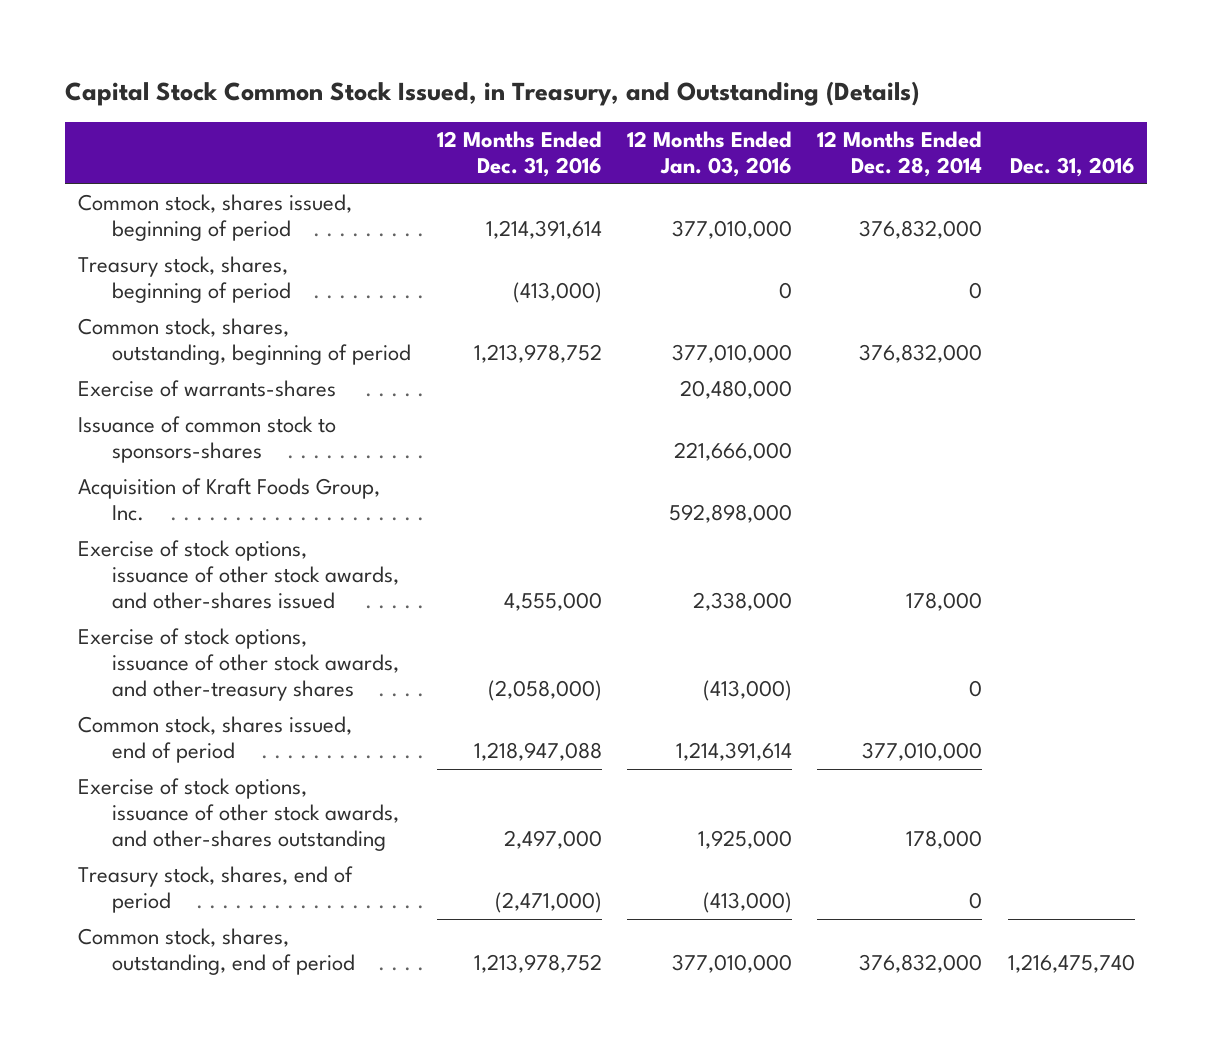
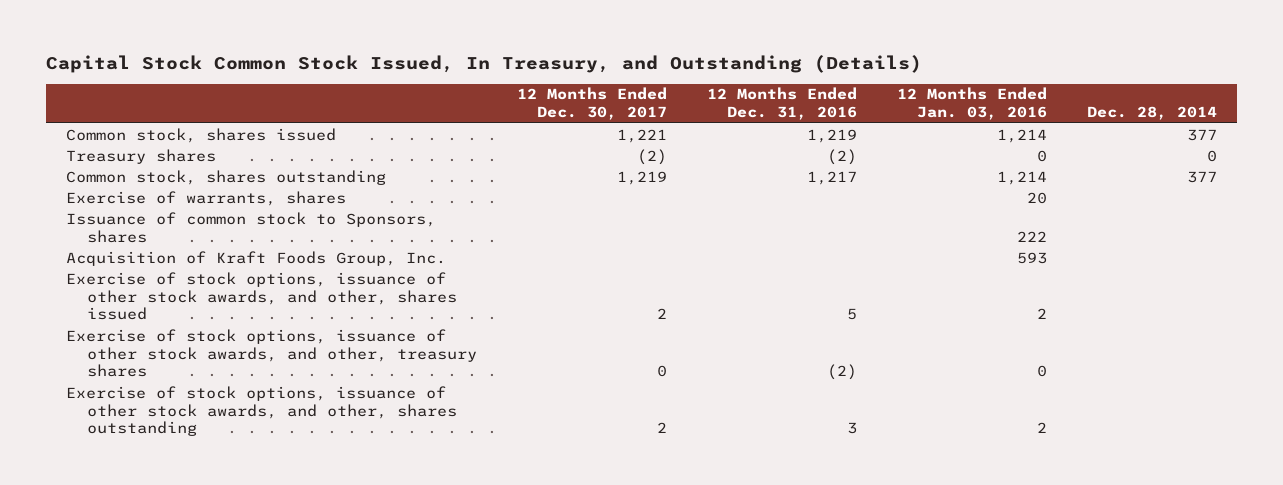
[64,80,919,106] Capital Stock Common Stock Issued, in Treasury, and Outstanding (Details) -> [46,54,923,73] Capital Stock Common Stock Issued, In Treasury, and Outstanding (Details)
[817,131,983,178] 12 Months Ended Dec. 28, 2014 -> none
[1009,157,1135,178] Dec. 31, 2016 -> none
none -> [516,87,667,121] 12 Months Ended Dec. 30, 2017
none -> [1086,106,1217,121] Dec. 28, 2014
[77,716,352,764] Common stock, shares issued, end of period -> none
[77,866,353,914] Treasury stock, shares, end of period -> none
[77,928,356,976] Common stock, shares, outstanding, end of period -> none
[77,194,352,242] Common stock, shares issued, beginning of period -> [66,127,337,143] Common stock, shares issued
[485,220,602,240] 1,214,391,614 -> [806,128,857,143] 1,219
[671,220,792,240] 377,010,000 -> [996,128,1047,143] 1,214
[77,256,292,304] Treasury stock, shares, beginning of period -> [66,148,217,164] Treasury shares
[512,282,602,304] (413,000) -> [826,148,857,165] (2)
[77,318,412,366] Common stock, shares, outstanding, beginning of period -> [66,169,387,185] Common stock, shares outstanding
[473,344,602,364] 1,213,978,752 -> [806,170,857,185] 1,217
[671,344,792,364] 377,010,000 -> [996,170,1047,185] 1,214
[77,380,336,398] Exercise of warrants-shares -> [66,190,347,206] Exercise of warrants, shares
[679,380,792,400] 20,480,000 -> [1026,191,1047,204] 20
[77,416,336,464] Issuance of common stock to sponsors-shares -> [66,211,437,243] Issuance of common stock to Sponsors, shares
[673,442,792,462] 221,666,000 -> [1016,230,1047,242] 222
[668,504,792,524] 592,898,000 -> [1016,251,1047,264] 593
[77,540,400,610] Exercise of stock options, issuance of other stock awards, and other-shares issued -> [66,271,457,321] Exercise of stock options, issuance of other stock awards, and other, shares issued
[503,592,602,612] 4,555,000 -> [846,308,857,321] 5
[692,592,792,612] 2,338,000 -> [1036,308,1047,320] 2
[77,628,400,702] Exercise of stock options, issuance of other stock awards, and other-treasury shares -> [66,328,477,378] Exercise of stock options, issuance of other stock awards, and other, treasury shares
[487,680,602,702] (2,058,000) -> [826,364,857,381] (2)
[702,680,792,702] (413,000) -> [1036,365,1047,378] 0
[77,778,400,852] Exercise of stock options, issuance of other stock awards, and other-shares outstanding -> [66,385,457,437] Exercise of stock options, issuance of other stock awards, and other, shares outstanding
[503,830,602,850] 2,497,000 -> [846,422,857,435] 3
[697,830,792,850] 1,925,000 -> [1036,422,1047,434] 2

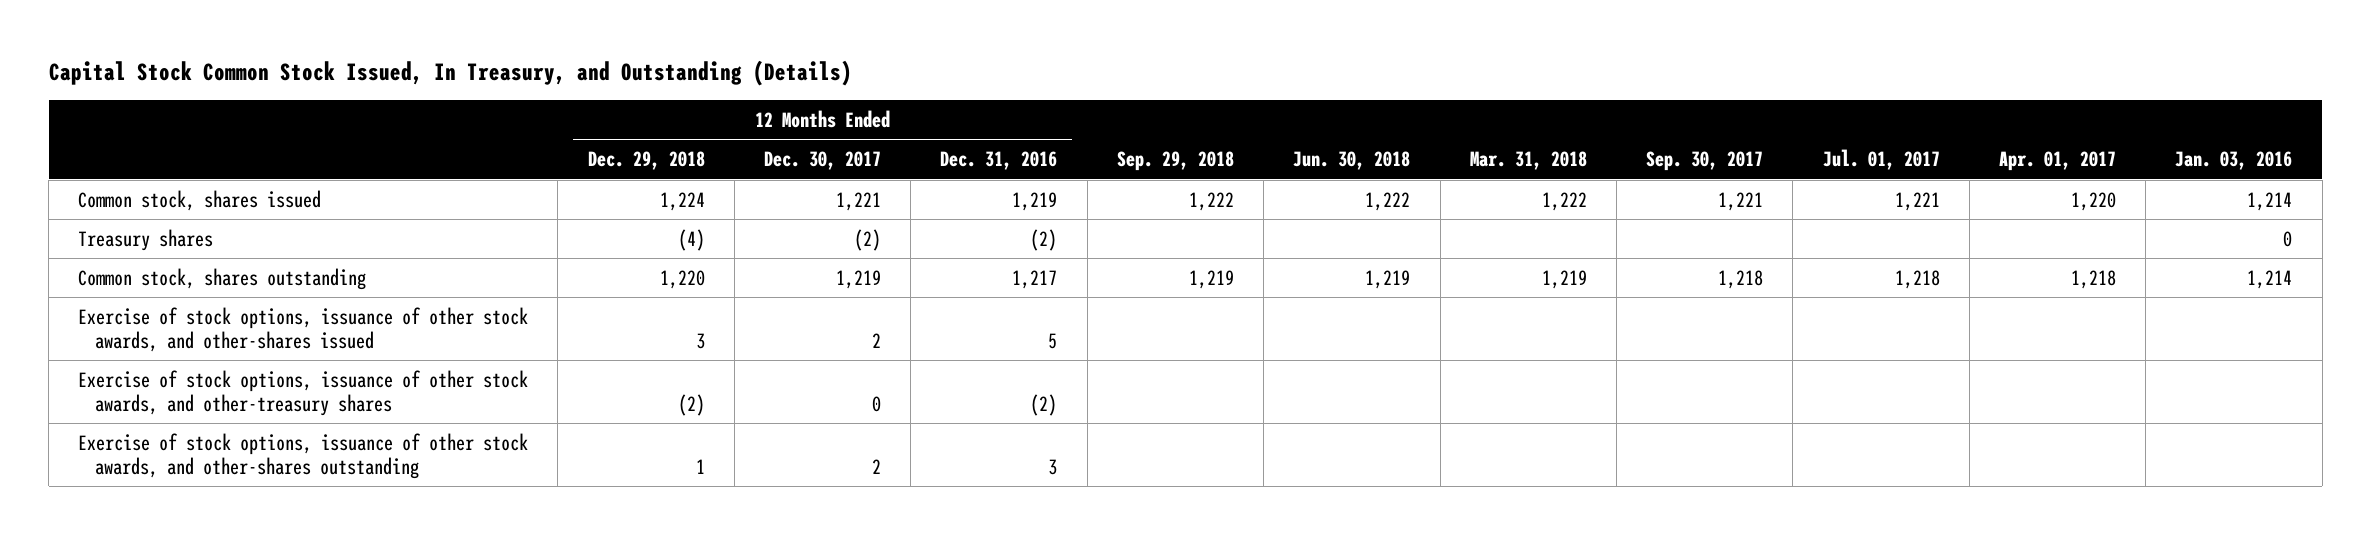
[896,87,1047,121] 12 Months Ended Jan. 03, 2016 -> none
[1086,106,1217,121] Dec. 28, 2014 -> none
none -> [587,151,705,171] Dec. 29, 2018
none -> [1116,151,1234,172] Sep. 29, 2018
none -> [1293,151,1411,171] Jun. 30, 2018
none -> [1469,151,1587,171] Mar. 31, 2018
none -> [1646,151,1764,172] Sep. 30, 2017
none -> [1822,149,1940,171] Jul. 01, 2017
none -> [1998,151,2116,172] Apr. 01, 2017
none -> [2175,151,2293,171] Jan. 03, 2016
[66,190,347,206] Exercise of warrants, shares -> none
[66,211,437,243] Issuance of common stock to Sponsors, shares -> none
[66,250,447,266] Acquisition of Kraft Foods Group, Inc. -> none
[66,271,457,321] Exercise of stock options, issuance of other stock awards, and other, shares issued -> [78,306,529,352] Exercise of stock options, issuance of other stock awards, and other-shares issued
[66,328,477,378] Exercise of stock options, issuance of other stock awards, and other, treasury shares -> [78,369,529,416] Exercise of stock options, issuance of other stock awards, and other-treasury shares
[66,385,457,437] Exercise of stock options, issuance of other stock awards, and other, shares outstanding -> [78,432,529,479] Exercise of stock options, issuance of other stock awards, and other-shares outstanding

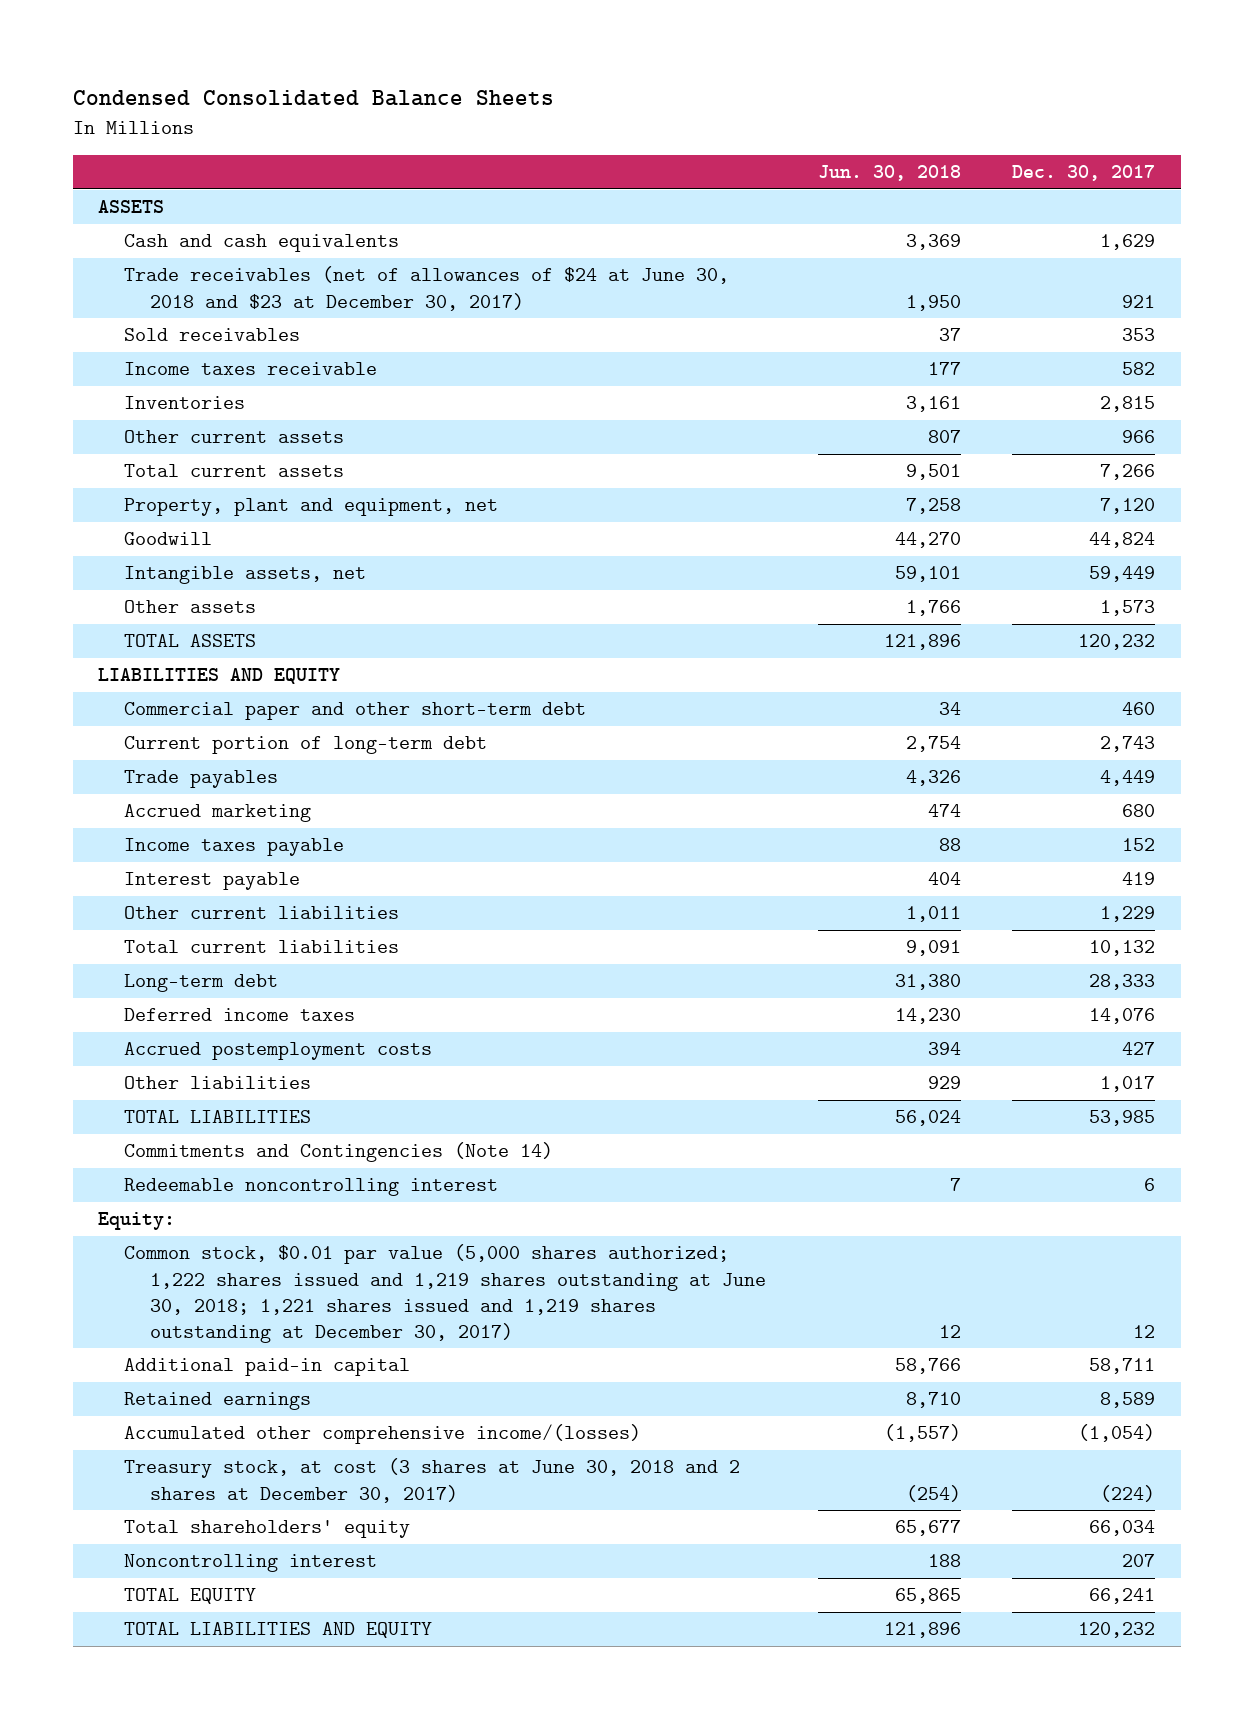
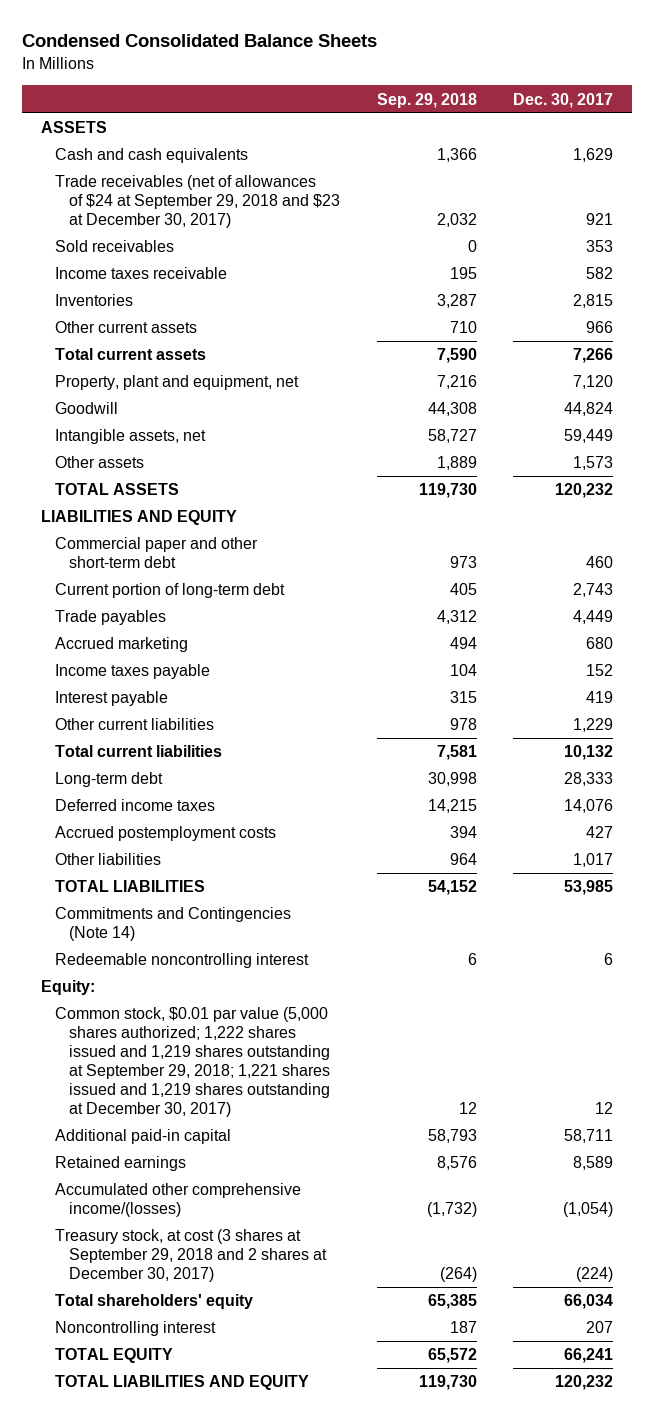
[817,165,961,182] Jun. 30, 2018 -> none
none -> [376,92,477,108] Sep. 29, 2018
[124,266,730,311] Trade receivables (net of allowances of $24 at June 30, 2018 and $23 at December 30, 2017) -> [54,175,340,229] Trade receivables (net of allowances of $24 at September 29, 2018 and $23 at December 30, 2017)
[124,1244,767,1343] Common stock, $0.01 par value (5,000 shares authorized; 1,222 shares issued and 1,219 shares outstanding at June 30, 2018; 1,221 shares issued and 1,219 shares outstanding at December 30, 2017) -> [54,1007,330,1118] Common stock, $0.01 par value (5,000 shares authorized; 1,222 shares issued and 1,219 shares outstanding at September 29, 2018; 1,221 shares issued and 1,219 shares outstanding at December 30, 2017)
[124,1458,741,1503] Treasury stock, at cost (3 shares at June 30, 2018 and 2 shares at December 30, 2017) -> [54,1229,327,1283] Treasury stock, at cost (3 shares at September 29, 2018 and 2 shares at December 30, 2017)

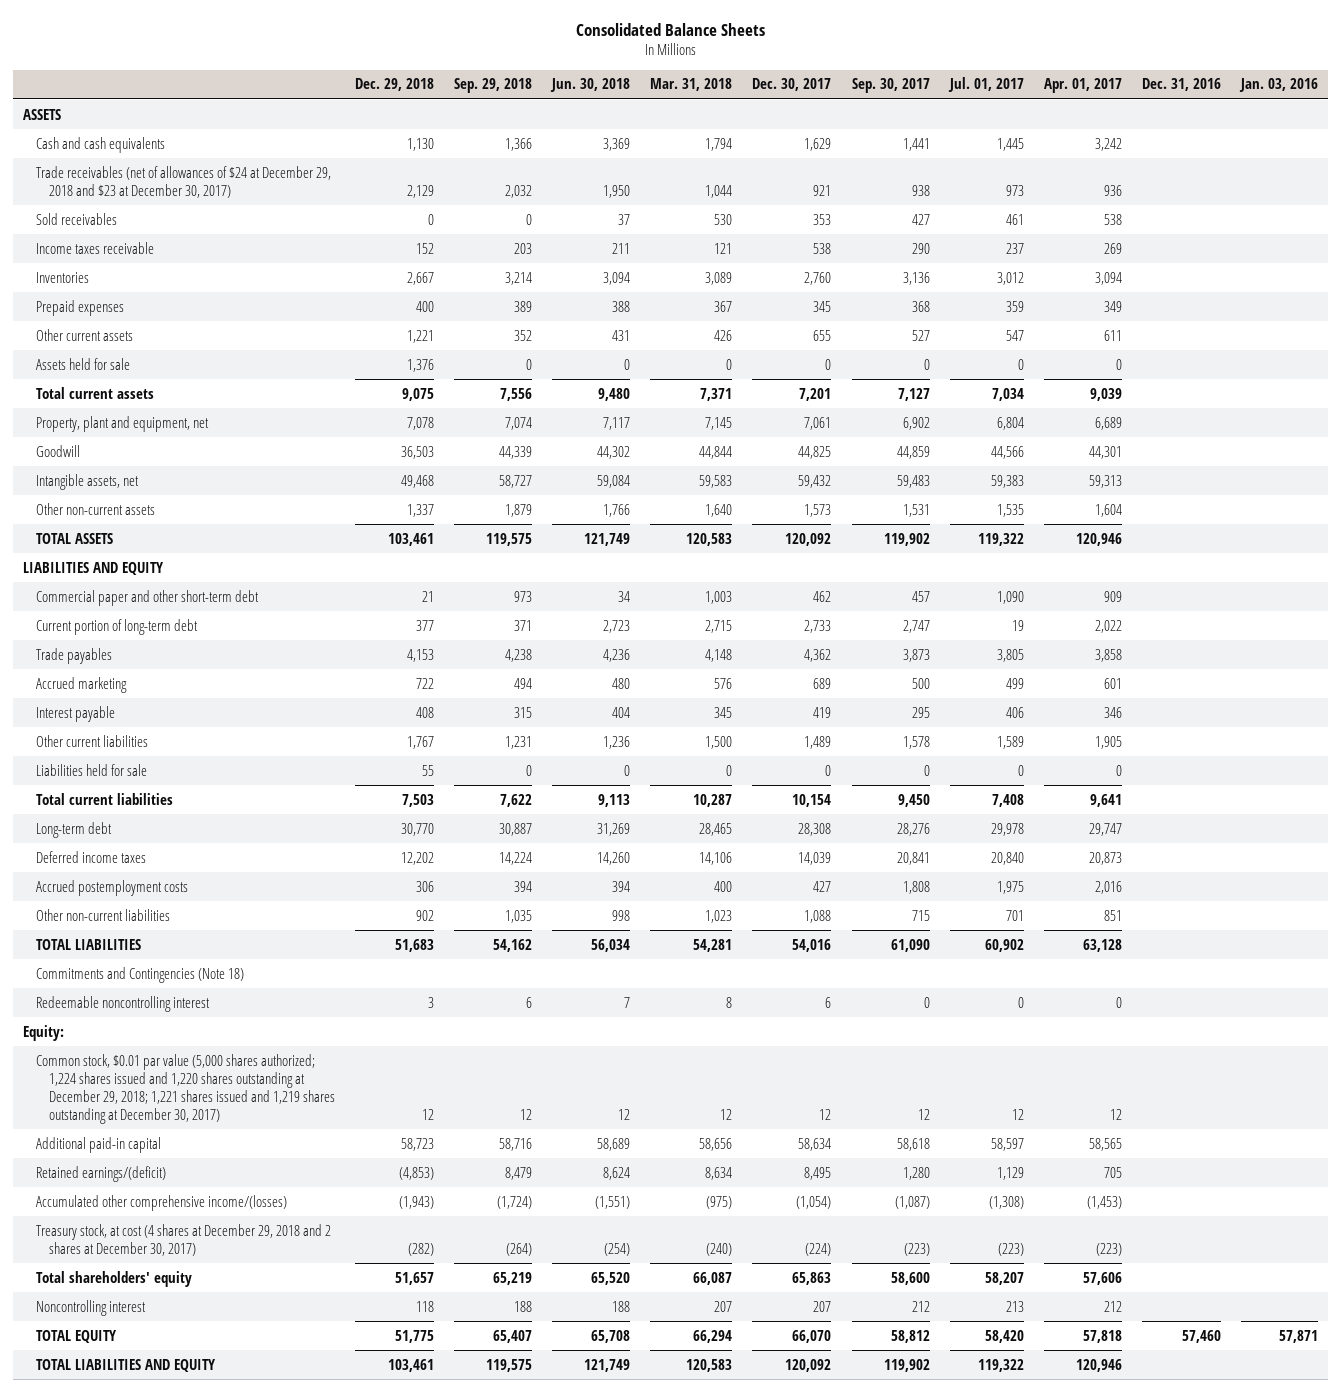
[22,34,378,48] Condensed Consolidated Balance Sheets -> [575,22,765,36] Consolidated Balance Sheets
none -> [355,78,435,92] Dec. 29, 2018
none -> [550,78,631,93] Jun. 30, 2018
none -> [650,78,733,92] Mar. 31, 2018
none -> [851,78,930,94] Sep. 30, 2017
none -> [947,77,1024,93] Jul. 01, 2017
none -> [1043,78,1122,94] Apr. 01, 2017
none -> [1141,78,1221,92] Dec. 31, 2016
none -> [1238,78,1318,93] Jan. 03, 2016
[54,175,340,229] Trade receivables (net of allowances of $24 at September 29, 2018 and $23 at December 30, 2017) -> [36,165,332,198] Trade receivables (net of allowances of $24 at December 29, 2018 and $23 at December 30, 2017)
[449,267,477,280] 195 -> [514,242,533,254] 203
[586,267,614,280] 582 -> [813,242,832,254] 538
[436,294,477,309] 3,287 -> [505,271,533,285] 3,214
[573,294,614,309] 2,815 -> [804,271,832,285] 2,760
none -> [36,299,125,316] Prepaid expenses
[449,321,477,334] 710 -> [514,329,533,341] 352
[586,321,614,334] 966 -> [813,329,832,341] 655
none -> [36,357,131,370] Assets held for sale
[436,348,477,364] 7,590 -> [500,387,533,401] 7,556
[573,348,614,364] 7,266 -> [799,387,832,401] 7,201
[436,375,477,390] 7,216 -> [505,416,533,430] 7,074
[573,375,614,390] 7,120 -> [804,416,832,430] 7,061
[427,402,477,417] 44,308 -> [499,445,533,459] 44,339
[564,402,614,417] 44,824 -> [798,445,832,459] 44,825
[564,429,614,444] 59,449 -> [798,474,832,488] 59,432
[54,456,144,469] Other assets -> [36,502,156,515] Other non-current assets
[436,456,477,471] 1,889 -> [505,503,533,517] 1,879
[418,483,477,499] 119,730 -> [486,532,533,546] 119,575
[555,483,614,499] 120,232 -> [785,532,832,546] 120,092
[54,664,210,680] Income taxes payable -> none
[586,556,614,569] 460 -> [813,590,832,602] 462
[449,583,477,596] 405 -> [514,619,533,631] 371
[573,583,614,598] 2,743 -> [804,619,832,633] 2,733
[436,610,477,625] 4,312 -> [505,648,533,662] 4,238
[573,610,614,625] 4,449 -> [804,648,832,662] 4,362
[586,637,614,650] 680 -> [813,677,832,689] 689
[449,718,477,731] 978 -> [505,735,533,749] 1,231
[573,718,614,733] 1,229 -> [804,735,832,749] 1,489
none -> [36,763,148,776] Liabilities held for sale
[436,745,477,761] 7,581 -> [500,793,533,807] 7,622
[564,745,614,761] 10,132 -> [792,793,832,807] 10,154
[427,772,477,787] 30,998 -> [499,822,533,836] 30,887
[564,772,614,787] 28,333 -> [798,822,832,836] 28,308
[427,799,477,814] 14,215 -> [499,851,533,865] 14,224
[564,799,614,814] 14,076 -> [798,851,832,865] 14,039
[54,853,161,866] Other liabilities -> [36,908,171,921] Other non-current liabilities
[449,853,477,866] 964 -> [505,909,533,923] 1,035
[573,853,614,868] 1,017 -> [804,909,832,923] 1,088
[427,880,477,896] 54,152 -> [493,938,533,952] 54,162
[564,880,614,896] 53,985 -> [792,938,832,952] 54,016
[54,907,291,942] Commitments and Contingencies (Note 14) -> [36,966,245,983] Commitments and Contingencies (Note 18)
[54,1007,330,1118] Common stock, $0.01 par value (5,000 shares authorized; 1,222 shares issued and 1,219 shares outstanding at September 29, 2018; 1,221 shares issued and 1,219 shares outstanding at December 30, 2017) -> [36,1053,336,1124] Common stock, $0.01 par value (5,000 shares authorized; 1,224 shares issued and 1,220 shares outstanding at December 29, 2018; 1,221 shares issued and 1,219 shares outstanding at December 30, 2017)
[427,1129,477,1144] 58,793 -> [499,1137,533,1151] 58,716
[564,1129,614,1144] 58,711 -> [798,1137,832,1151] 58,634
[54,1156,186,1172] Retained earnings -> [36,1165,167,1182] Retained earnings/(deficit)
[436,1156,477,1171] 8,576 -> [505,1166,533,1180] 8,479
[573,1156,614,1171] 8,589 -> [804,1166,832,1180] 8,495
[426,1202,477,1218] (1,732) -> [497,1195,533,1209] (1,724)
[54,1229,327,1283] Treasury stock, at cost (3 shares at September 29, 2018 and 2 shares at December 30, 2017) -> [36,1223,332,1256] Treasury stock, at cost (4 shares at December 29, 2018 and 2 shares at December 30, 2017)
[427,1294,477,1310] 65,385 -> [493,1271,533,1285] 65,219
[564,1294,614,1310] 66,034 -> [792,1271,832,1285] 65,863
[449,1321,477,1334] 187 -> [514,1300,533,1312] 188
[427,1348,477,1364] 65,572 -> [493,1329,533,1343] 65,407
[564,1348,614,1364] 66,241 -> [792,1329,832,1343] 66,070
[418,1375,477,1391] 119,730 -> [486,1358,533,1372] 119,575
[555,1375,614,1391] 120,232 -> [785,1358,832,1372] 120,092

